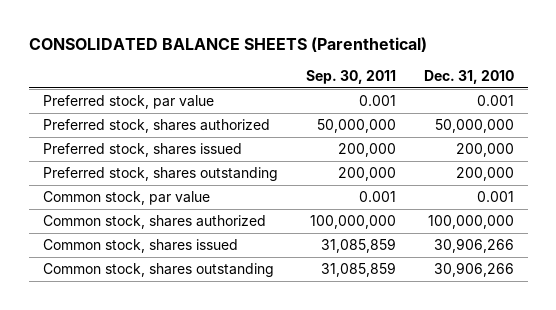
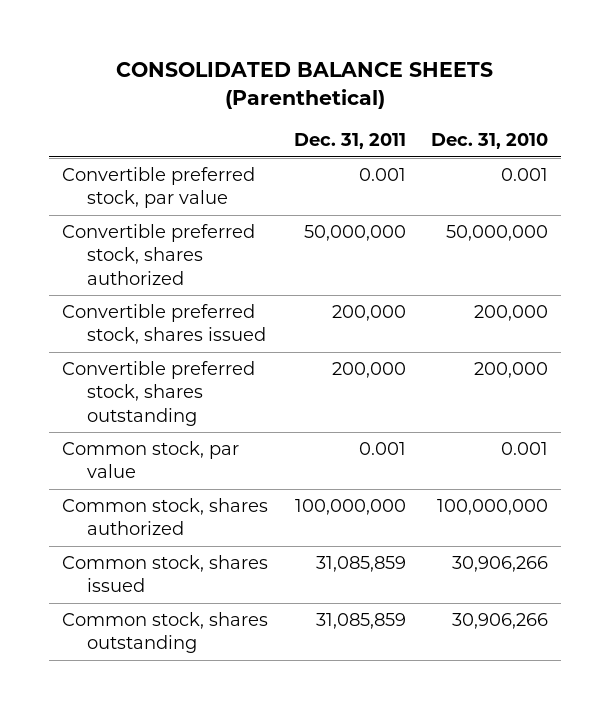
[305,70,396,85] Sep. 30, 2011 -> none
none -> [293,133,406,150] Dec. 31, 2011
[42,94,214,109] Preferred stock, par value -> [62,167,256,209] Convertible preferred stock, par value
[42,118,270,133] Preferred stock, shares authorized -> [62,224,256,285] Convertible preferred stock, shares authorized
[42,142,242,157] Preferred stock, shares issued -> [62,304,266,345] Convertible preferred stock, shares issued
[42,166,278,181] Preferred stock, shares outstanding -> [62,361,256,426] Convertible preferred stock, shares outstanding

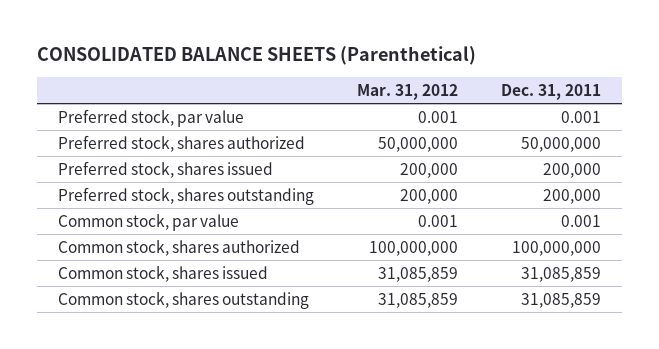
[430,133,548,150] Dec. 31, 2010 -> none
none -> [357,83,459,100] Mar. 31, 2012
[62,167,256,209] Convertible preferred stock, par value -> [58,108,245,127] Preferred stock, par value
[62,224,256,285] Convertible preferred stock, shares authorized -> [58,134,306,152] Preferred stock, shares authorized
[62,304,266,345] Convertible preferred stock, shares issued -> [58,160,274,178] Preferred stock, shares issued
[62,361,256,426] Convertible preferred stock, shares outstanding -> [58,186,315,205] Preferred stock, shares outstanding

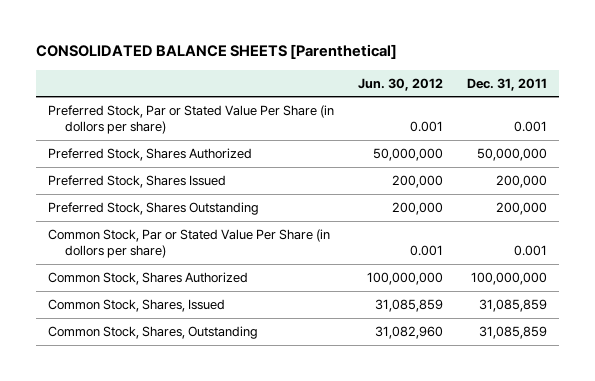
[36,46,476,66] CONSOLIDATED BALANCE SHEETS (Parenthetical) -> [36,44,398,60] CONSOLIDATED BALANCE SHEETS [Parenthetical]
[357,83,459,100] Mar. 31, 2012 -> none
none -> [357,77,443,91] Jun. 30, 2012
[58,108,245,127] Preferred stock, par value -> [48,105,335,135] Preferred Stock, Par or Stated Value Per Share (in dollors per share)
[58,134,306,152] Preferred stock, shares authorized -> [48,148,253,162] Preferred Stock, Shares Authorized
[58,160,274,178] Preferred stock, shares issued -> [48,175,227,189] Preferred Stock, Shares Issued
[58,186,315,205] Preferred stock, shares outstanding -> [48,202,260,216] Preferred Stock, Shares Outstanding
[58,213,240,231] Common stock, par value -> [48,229,331,259] Common Stock, Par or Stated Value Per Share (in dollors per share)
[58,239,301,256] Common stock, shares authorized -> [48,272,249,286] Common Stock, Shares Authorized
[58,265,269,282] Common stock, shares issued -> [48,299,226,313] Common Stock, Shares, Issued
[58,291,310,309] Common stock, shares outstanding -> [48,326,259,340] Common Stock, Shares, Outstanding

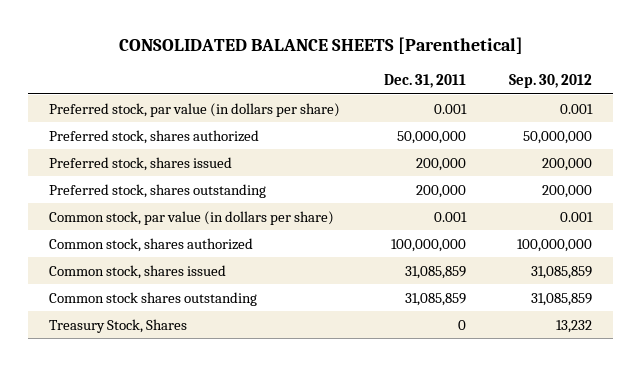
[357,77,443,91] Jun. 30, 2012 -> none
none -> [508,74,592,89] Sep. 30, 2012
[48,105,335,135] Preferred Stock, Par or Stated Value Per Share (in dollors per share) -> [49,102,341,117] Preferred stock, par value (in dollars per share)
[48,148,253,162] Preferred Stock, Shares Authorized -> [49,129,260,144] Preferred stock, shares authorized
[48,175,227,189] Preferred Stock, Shares Issued -> [49,156,233,171] Preferred stock, shares issued
[48,202,260,216] Preferred Stock, Shares Outstanding -> [49,183,267,198] Preferred stock, shares outstanding
[48,229,331,259] Common Stock, Par or Stated Value Per Share (in dollors per share) -> [49,210,335,225] Common stock, par value (in dollars per share)
[48,272,249,286] Common Stock, Shares Authorized -> [49,237,254,252] Common stock, shares authorized
[48,299,226,313] Common Stock, Shares, Issued -> [49,264,227,279] Common stock, shares issued
[48,326,259,340] Common Stock, Shares, Outstanding -> [49,291,258,306] Common stock shares outstanding
none -> [49,318,188,333] Treasury Stock, Shares

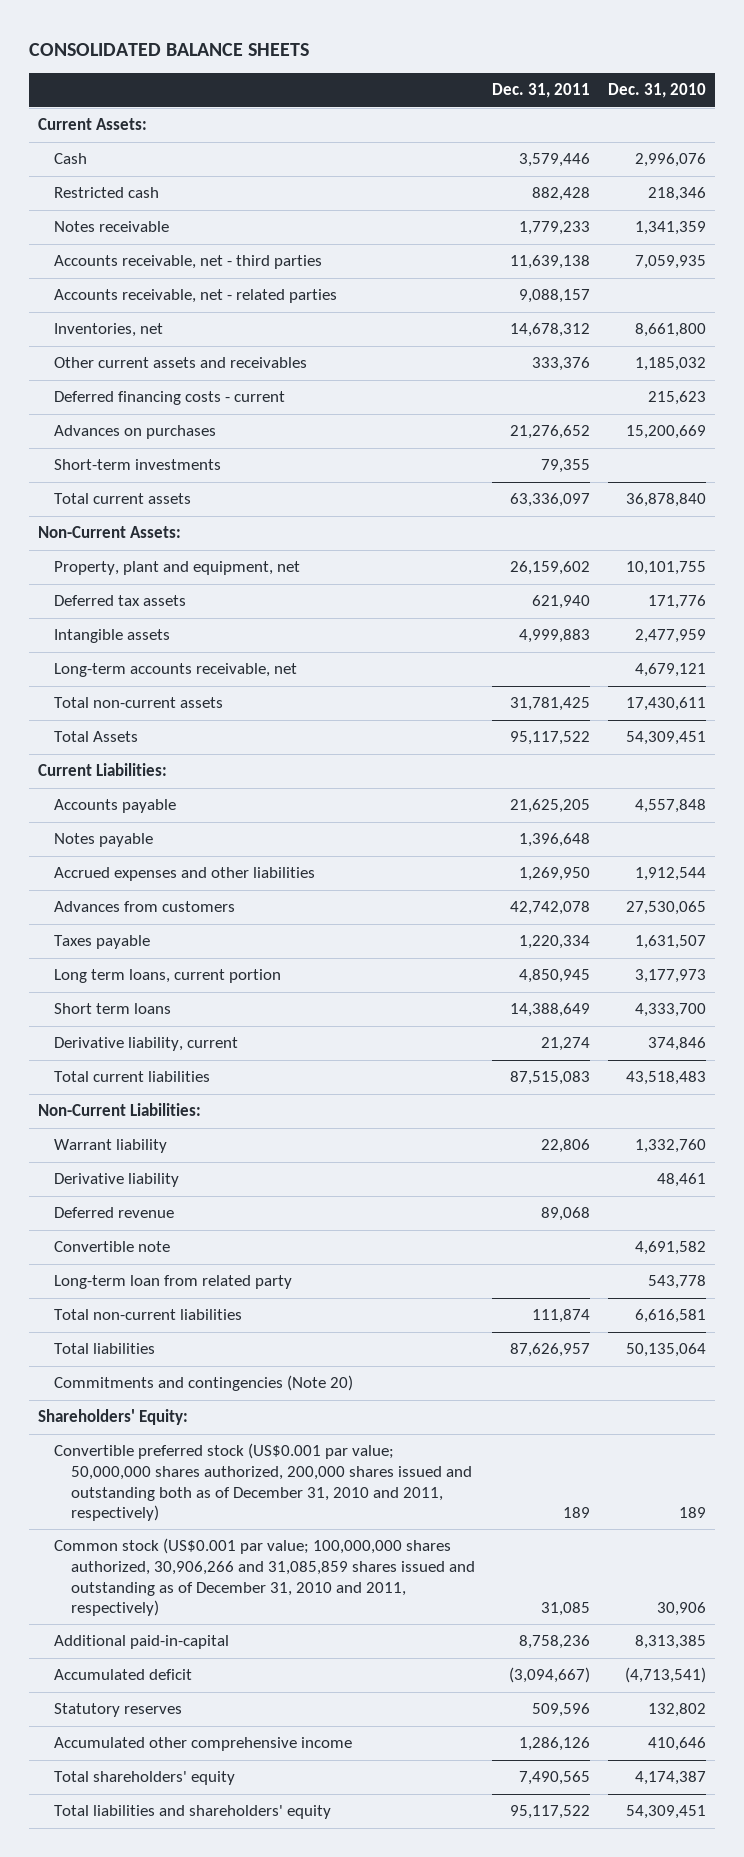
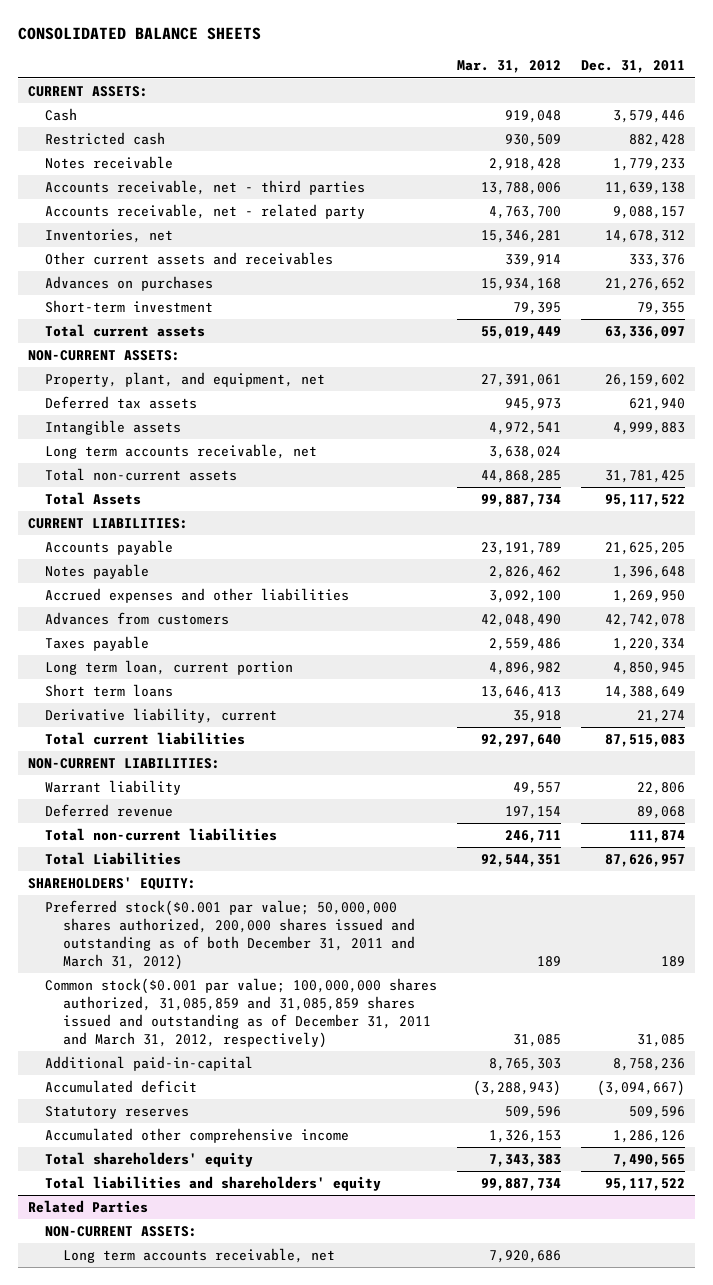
[608,83,707,99] Dec. 31, 2010 -> none
none -> [457,60,562,74] Mar. 31, 2012
[37,118,147,131] Current Assets: -> [27,86,148,98] CURRENT ASSETS:
[54,289,338,304] Accounts receivable, net - related parties -> [45,204,366,220] Accounts receivable, net - related party
[54,391,286,406] Deferred financing costs - current -> none
[54,459,222,471] Short-term investments -> [45,300,214,314] Short-term investment
[37,526,181,539] Non-Current Assets: -> [27,350,180,362] NON-CURRENT ASSETS:
[54,561,301,576] Property, plant and equipment, net -> [45,372,326,388] Property, plant, and equipment, net
[54,663,298,678] Long-term accounts receivable, net -> [45,444,318,460] Long term accounts receivable, net
[37,763,167,777] Current Liabilities: -> [27,518,188,530] CURRENT LIABILITIES:
[54,969,282,984] Long term loans, current portion -> [45,660,294,676] Long term loan, current portion
[37,1103,201,1117] Non-Current Liabilities: -> [27,758,220,770] NON-CURRENT LIABILITIES:
[54,1173,180,1188] Derivative liability -> none
[54,1241,171,1253] Convertible note -> none
[54,1275,293,1290] Long-term loan from related party -> none
[54,1375,354,1392] Commitments and contingencies (Note 20) -> none
[54,1343,156,1355] Total liabilities -> [45,852,182,866] Total Liabilities
[37,1409,188,1426] Shareholders' Equity: -> [27,877,196,891] SHAREHOLDERS' EQUITY:
[54,1443,472,1522] Convertible preferred stock (US$0.001 par value; 50,000,000 shares authorized, 200,000 shares issued and outstanding both as of December 31, 2010 and 2011, respectively) -> [45,900,416,971] Preferred stock($0.001 par value; 50,000,000 shares authorized, 200,000 shares issued and outstanding as of both December 31, 2011 and March 31, 2012)
[54,1538,475,1617] Common stock (US$0.001 par value; 100,000,000 shares authorized, 30,906,266 and 31,085,859 shares issued and outstanding as of December 31, 2010 and 2011, respectively) -> [45,978,438,1049] Common stock($0.001 par value; 100,000,000 shares authorized, 31,085,859 and 31,085,859 shares issued and outstanding as of December 31, 2011 and March 31, 2012, respectively)
none -> [27,1200,148,1214] Related Parties
none -> [45,1226,198,1238] NON-CURRENT ASSETS:
none -> [63,1248,336,1264] Long term accounts receivable, net

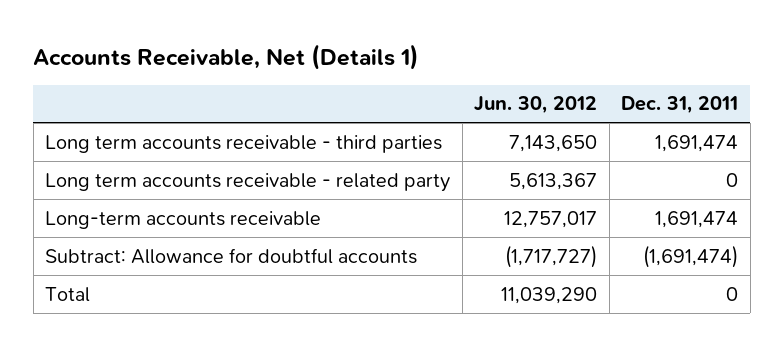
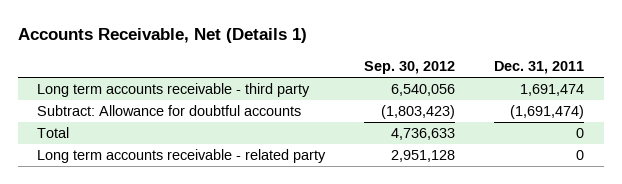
[474,96,598,115] Jun. 30, 2012 -> none
none -> [364,61,456,75] Sep. 30, 2012
[45,210,322,229] Long-term accounts receivable -> none
[45,134,443,153] Long term accounts receivable - third parties -> [37,83,311,98] Long term accounts receivable - third party
[45,172,451,192] Long term accounts receivable - related party -> [37,149,327,164] Long term accounts receivable - related party

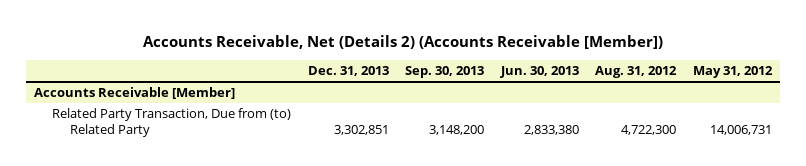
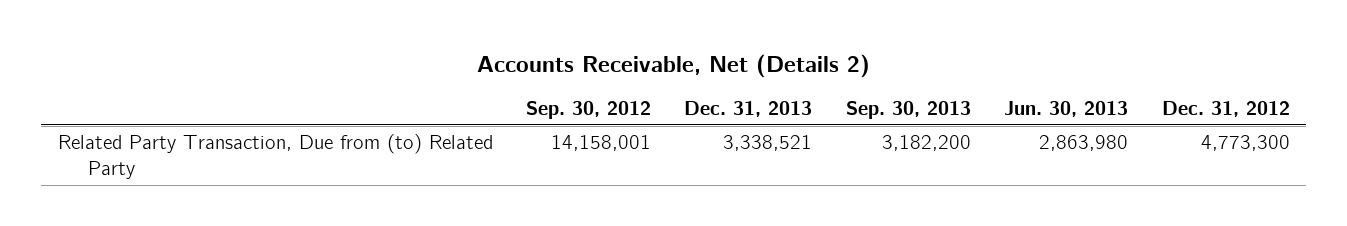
[143,34,664,49] Accounts Receivable, Net (Details 2) (Accounts Receivable [Member]) -> [476,54,870,79] Accounts Receivable, Net (Details 2)
[595,66,678,79] Aug. 31, 2012 -> none
[692,66,773,79] May 31, 2012 -> none
none -> [526,101,652,120] Sep. 30, 2012
none -> [1161,101,1290,118] Dec. 31, 2012
[34,87,236,100] Accounts Receivable [Member] -> none
[333,125,389,136] 3,302,851 -> [723,135,813,152] 3,338,521
[429,125,485,136] 3,148,200 -> [881,135,971,152] 3,182,200
[523,125,579,136] 2,833,380 -> [1039,135,1129,152] 2,863,980

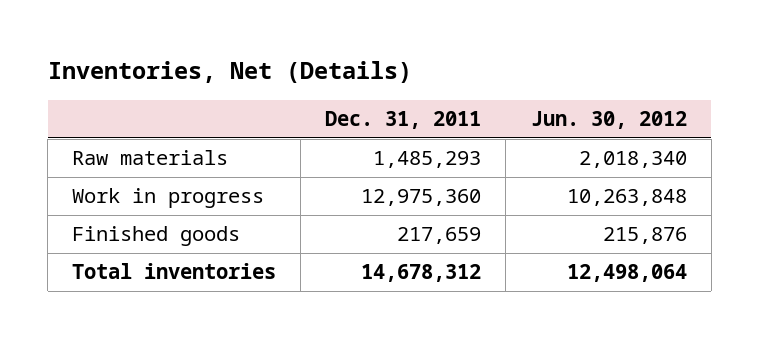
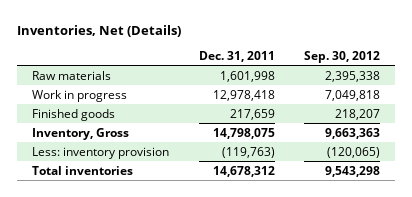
[530,111,687,130] Jun. 30, 2012 -> none
none -> [304,50,381,63] Sep. 30, 2012
[373,151,482,169] 1,485,293 -> [219,70,275,82] 1,601,998
[361,189,482,207] 12,975,360 -> [212,89,275,101] 12,978,418
none -> [32,127,130,140] Inventory, Gross
none -> [32,146,170,159] Less: inventory provision

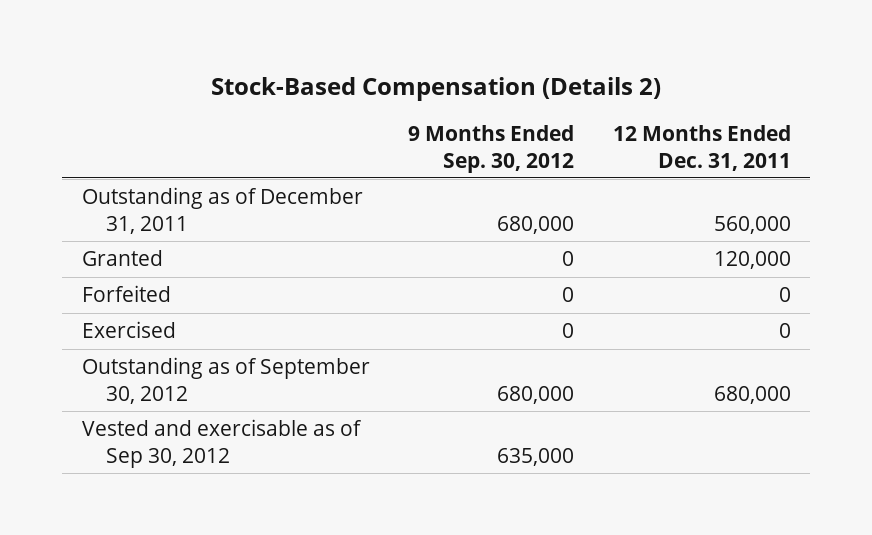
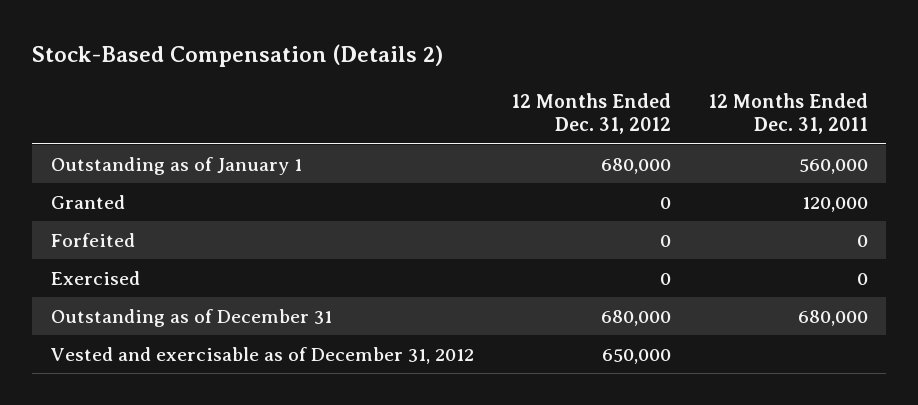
[408,124,575,173] 9 Months Ended Sep. 30, 2012 -> none
none -> [510,92,671,135] 12 Months Ended Dec. 31, 2012
[81,187,363,234] Outstanding as of December 31, 2011 -> [50,156,302,175] Outstanding as of January 1
[81,357,370,404] Outstanding as of September 30, 2012 -> [50,308,332,327] Outstanding as of December 31
[81,419,362,468] Vested and exercisable as of Sep 30, 2012 -> [49,346,474,364] Vested and exercisable as of December 31, 2012

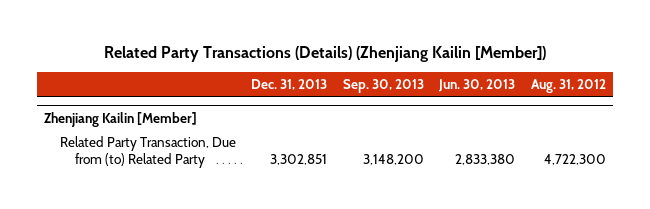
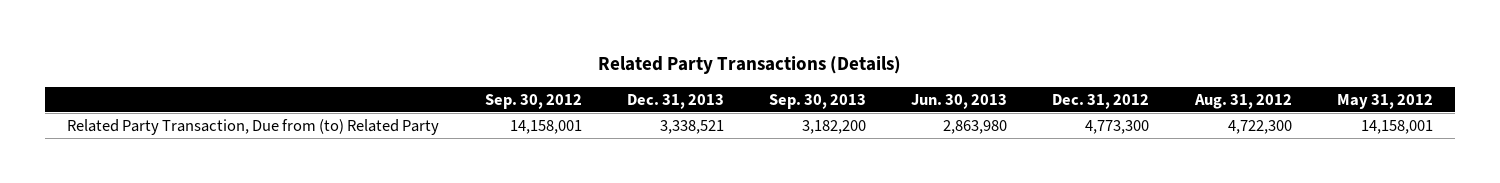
[103,45,546,62] Related Party Transactions (Details) (Zhenjiang Kailin [Member]) -> [598,56,902,75] Related Party Transactions (Details)
none -> [484,93,582,109] Sep. 30, 2012
none -> [1052,93,1150,109] Dec. 31, 2012
none -> [1336,93,1433,109] May 31, 2012
[44,111,198,127] Zhenjiang Kailin [Member] -> none
[270,154,328,166] 3,302,851 -> [659,119,724,134] 3,338,521
[362,154,424,166] 3,148,200 -> [802,119,867,134] 3,182,200
[455,154,516,166] 2,833,380 -> [943,119,1008,134] 2,863,980

